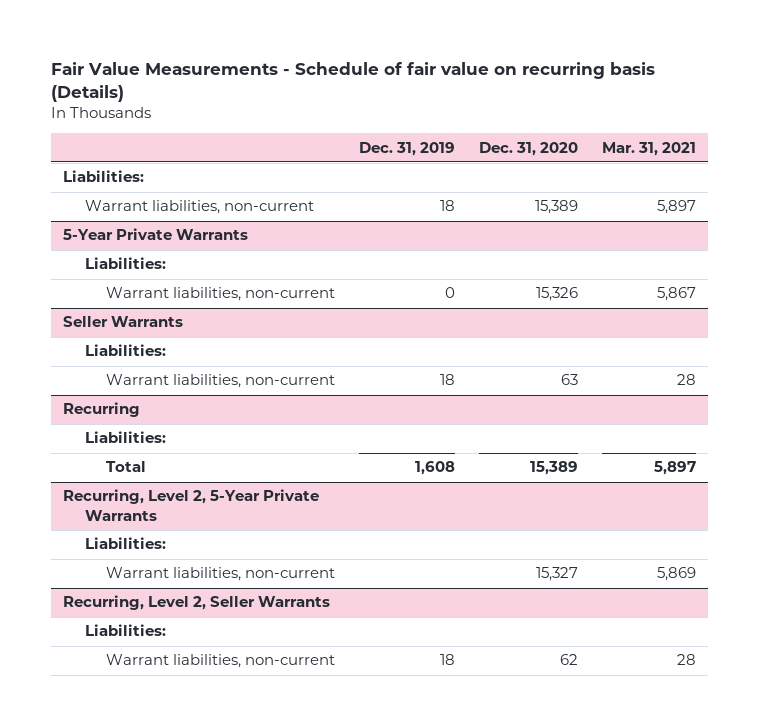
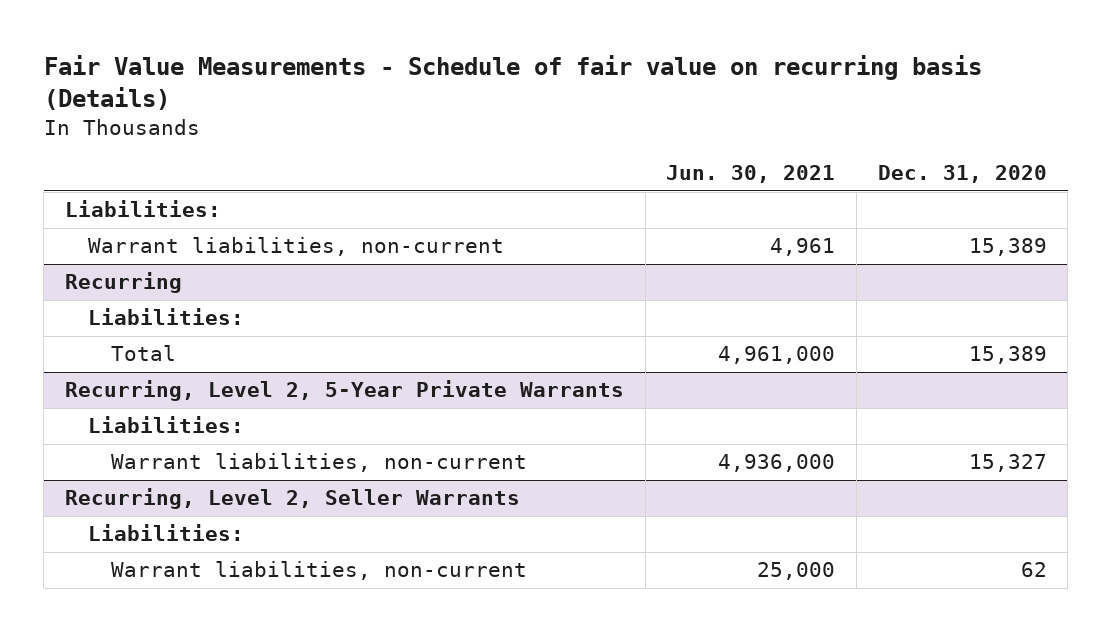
[359,141,456,156] Dec. 31, 2019 -> none
[601,141,696,156] Mar. 31, 2021 -> none
none -> [666,165,836,184] Jun. 30, 2021
[63,228,249,241] 5-Year Private Warrants -> none
[84,257,166,270] Liabilities: -> none
[106,287,336,302] Warrant liabilities, non-current -> none
[63,316,184,328] Seller Warrants -> none
[84,344,166,357] Liabilities: -> none
[106,374,336,389] Warrant liabilities, non-current -> none

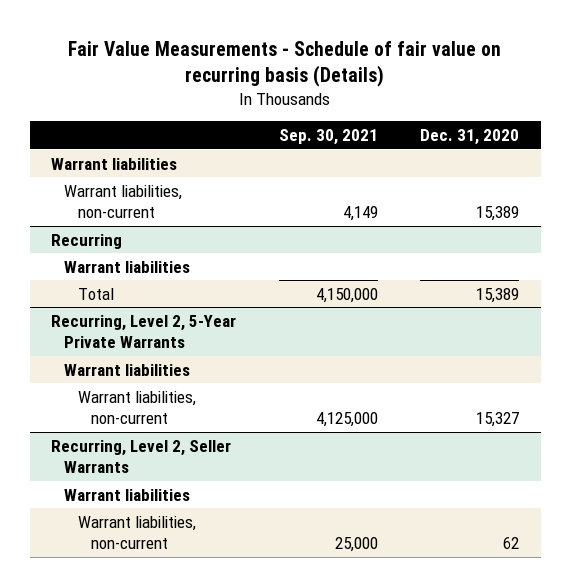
[666,165,836,184] Jun. 30, 2021 -> none
none -> [278,128,378,145] Sep. 30, 2021
[64,200,221,218] Liabilities: -> [51,157,178,170] Warrant liabilities
[87,308,244,326] Liabilities: -> [64,260,191,273] Warrant liabilities
[87,416,244,434] Liabilities: -> [64,363,191,376] Warrant liabilities
[87,524,244,542] Liabilities: -> [64,488,191,501] Warrant liabilities

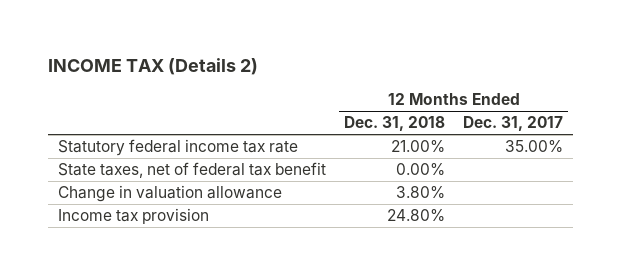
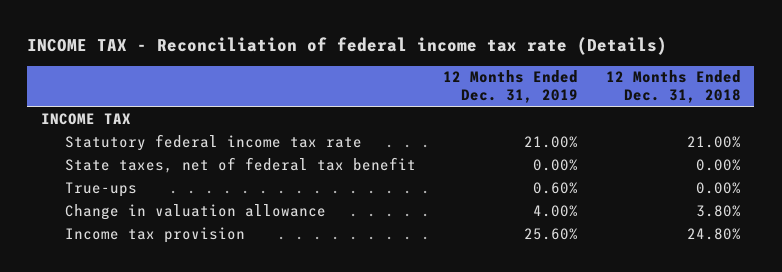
[48,58,259,76] INCOME TAX (Details 2) -> [27,36,668,55] INCOME TAX - Reconciliation of federal income tax rate (Details)
[463,116,564,132] Dec. 31, 2017 -> none
none -> [443,70,579,103] 12 Months Ended Dec. 31, 2019
none -> [41,112,132,125] INCOME TAX
none -> [64,181,137,197] True-ups

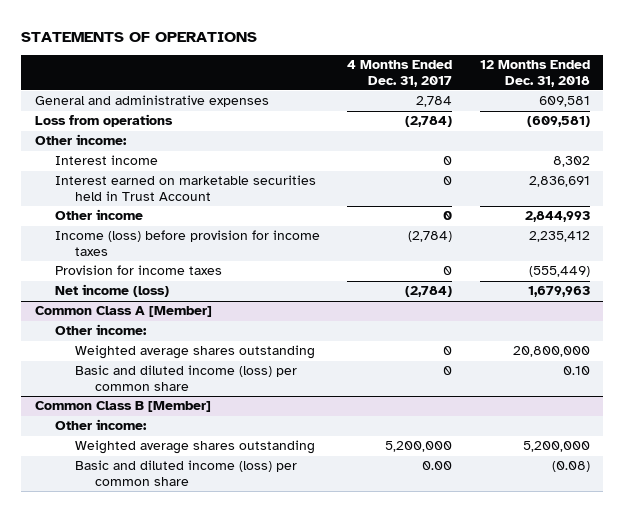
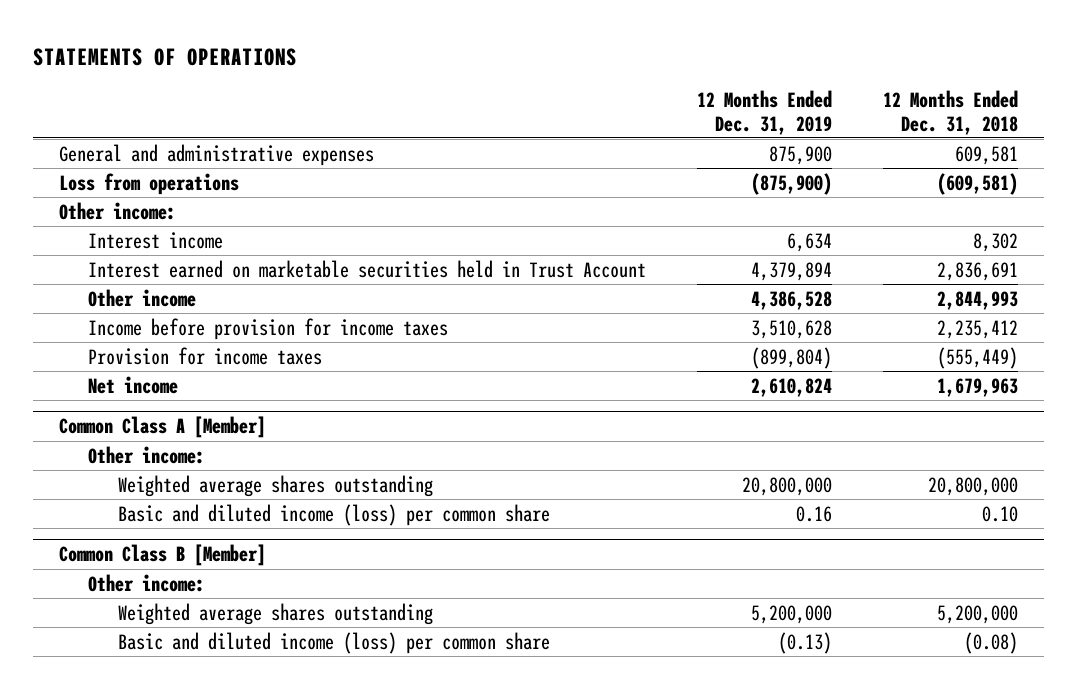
[347,60,453,87] 4 Months Ended Dec. 31, 2017 -> none
none -> [697,89,833,135] 12 Months Ended Dec. 31, 2019
[54,230,320,256] Income (loss) before provision for income taxes -> [88,317,449,340] Income before provision for income taxes
[54,284,169,298] Net income (loss) -> [88,375,179,394] Net income

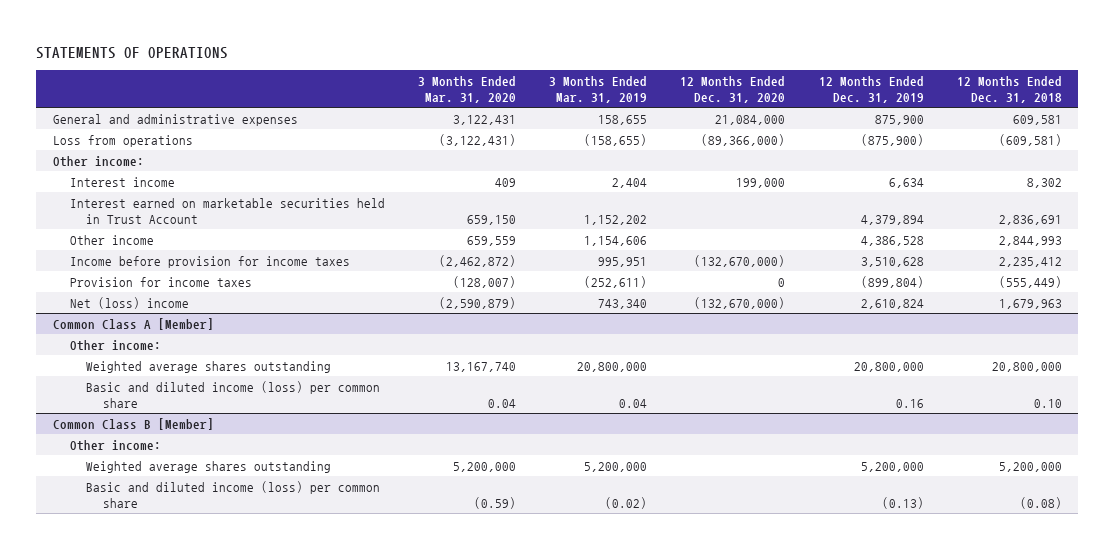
none -> [417,75,516,103] 3 Months Ended Mar. 31, 2020
none -> [549,75,648,103] 3 Months Ended Mar. 31, 2019
none -> [680,75,786,103] 12 Months Ended Dec. 31, 2020
[88,375,179,394] Net income -> [69,296,189,309] Net (loss) income

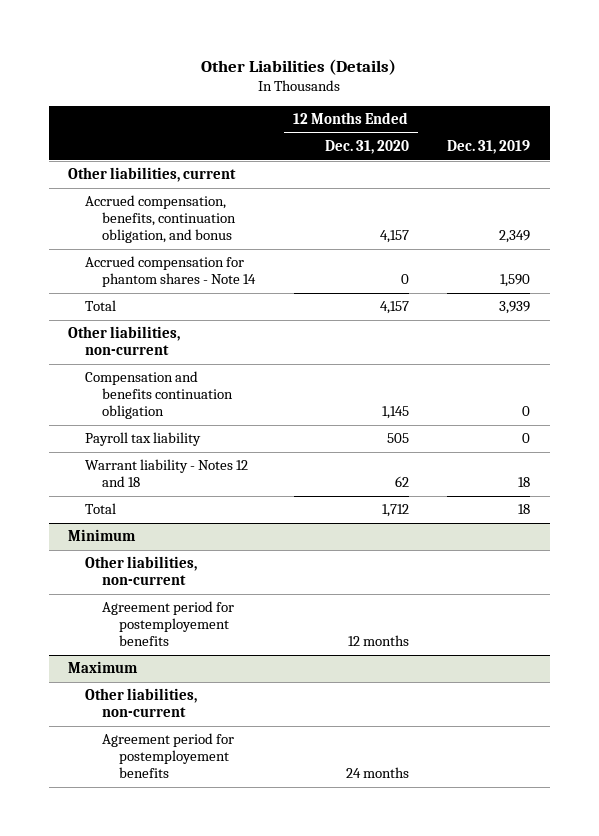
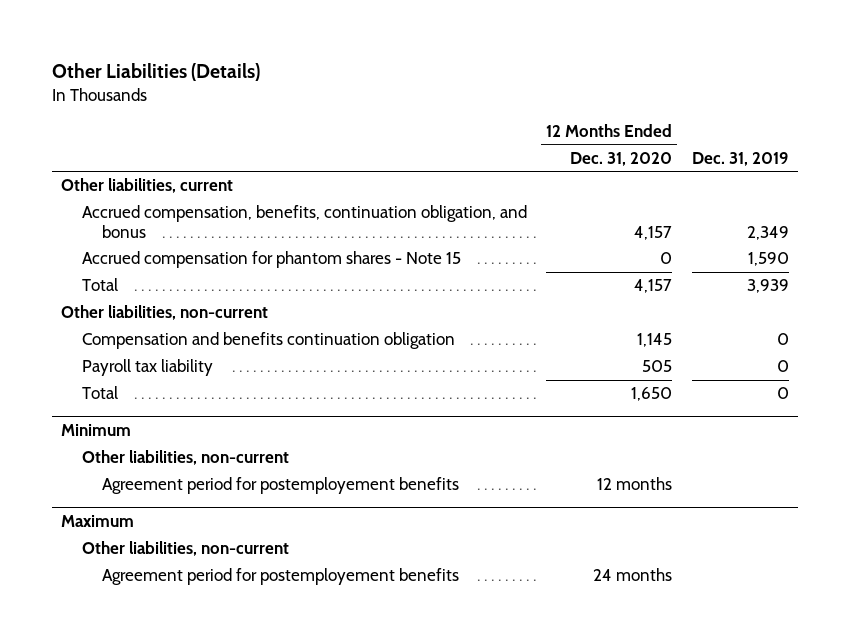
[85,256,256,288] Accrued compensation for phantom shares - Note 14 -> [81,251,461,269] Accrued compensation for phantom shares - Note 15
[85,459,249,488] Warrant liability - Notes 12 and 18 -> none
[381,504,409,518] 1,712 -> [631,387,673,402] 1,650
[518,504,531,515] 18 -> [776,387,789,400] 0

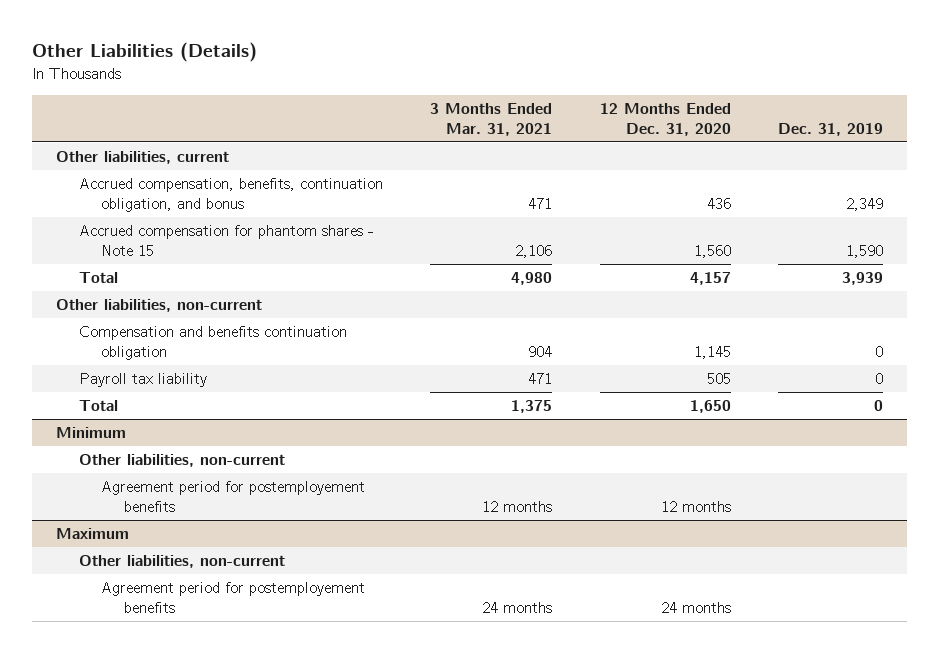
none -> [430,102,553,136] 3 Months Ended Mar. 31, 2021
[634,225,673,240] 4,157 -> [706,198,731,210] 436
[660,252,673,265] 0 -> [693,245,731,259] 1,560

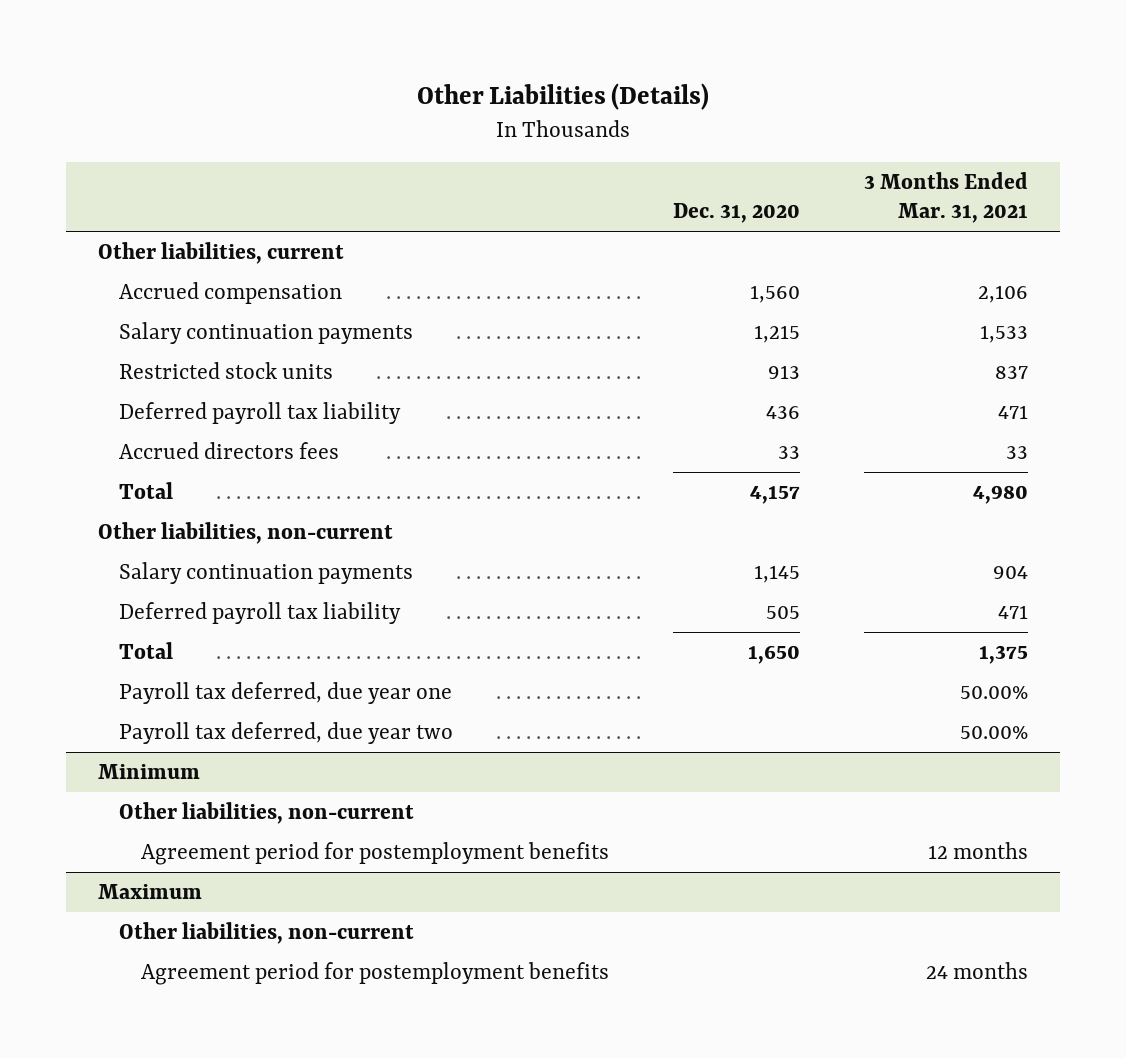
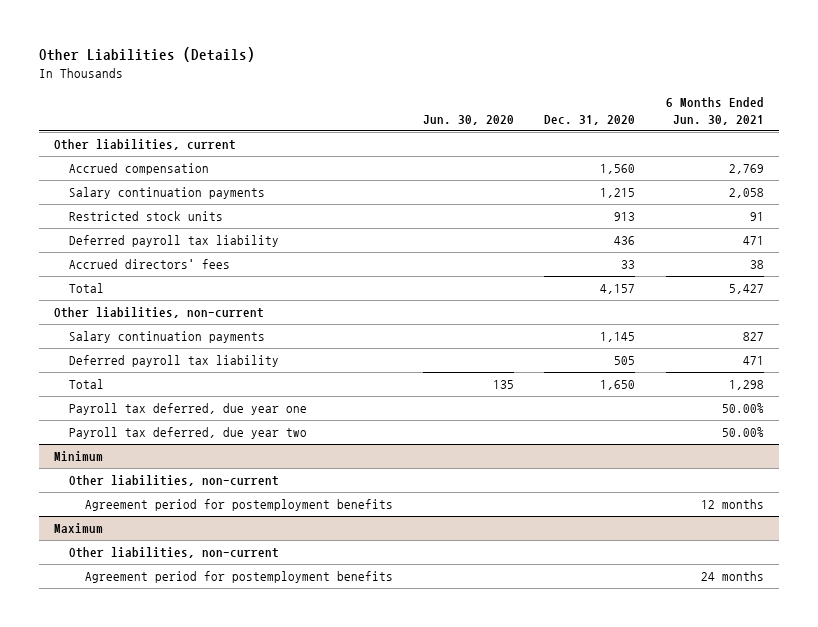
[863,172,1028,224] 3 Months Ended Mar. 31, 2021 -> none
none -> [423,114,515,125] Jun. 30, 2020
none -> [665,96,764,125] 6 Months Ended Jun. 30, 2021
[119,442,340,460] Accrued directors fees -> [69,259,231,270] Accrued directors' fees

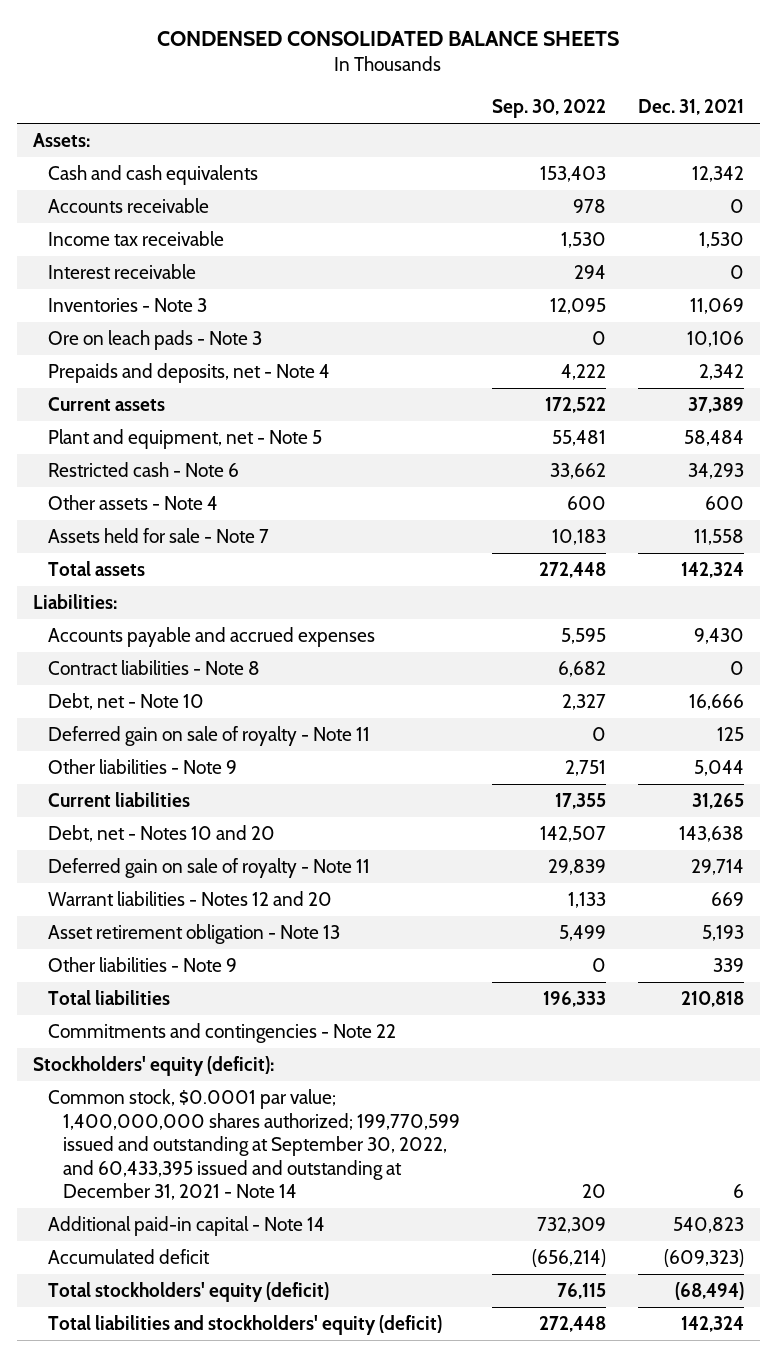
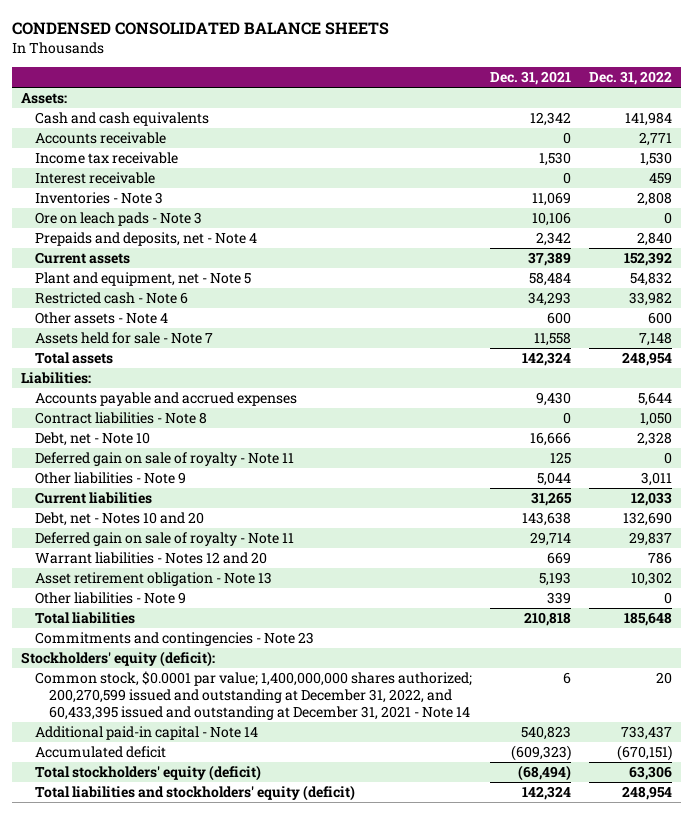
[491,99,606,119] Sep. 30, 2022 -> none
none -> [589,70,673,85] Dec. 31, 2022
[47,1023,396,1044] Commitments and contingencies - Note 22 -> [35,632,315,647] Commitments and contingencies - Note 23
[47,1089,460,1201] Common stock, $0.0001 par value; 1,400,000,000 shares authorized; 199,770,599 issued and outstanding at September 30, 2022, and 60,433,395 issued and outstanding at December 31, 2021 - Note 14 -> [35,671,473,720] Common stock, $0.0001 par value; 1,400,000,000 shares authorized; 200,270,599 issued and outstanding at December 31, 2022, and 60,433,395 issued and outstanding at December 31, 2021 - Note 14

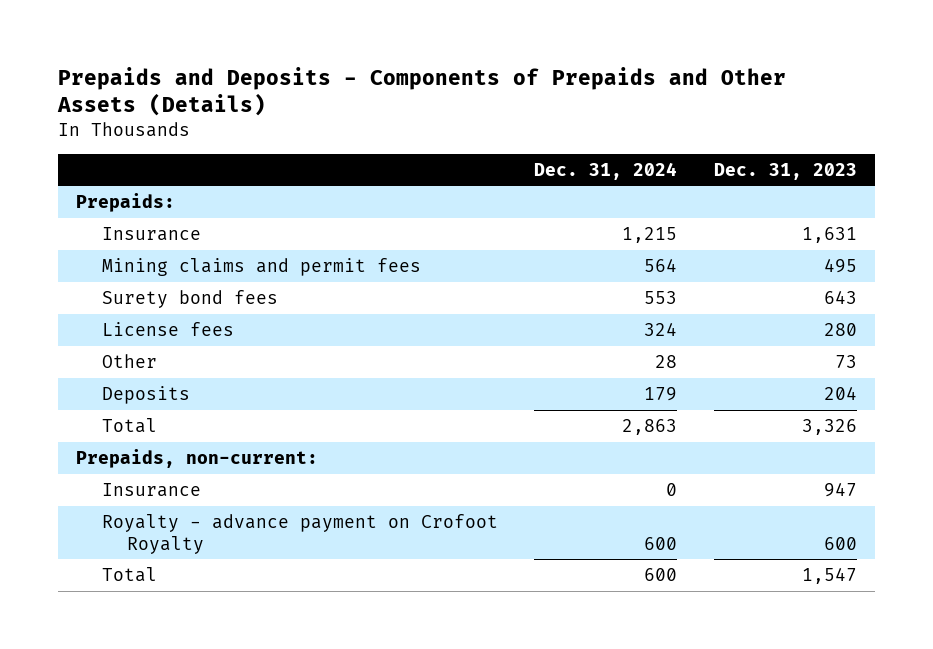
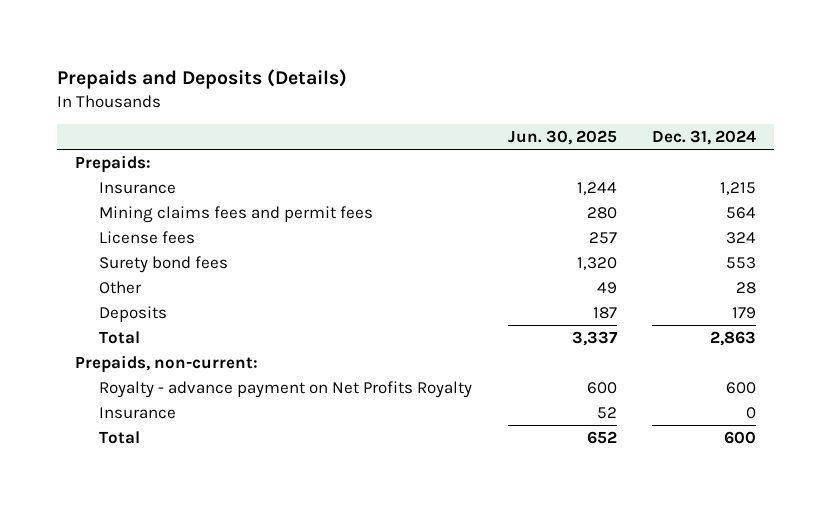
[56,66,786,117] Prepaids and Deposits - Components of Prepaids and Other Assets (Details) -> [57,68,348,89] Prepaids and Deposits (Details)
[713,162,857,180] Dec. 31, 2023 -> none
none -> [507,129,617,145] Jun. 30, 2025
[101,257,421,276] Mining claims and permit fees -> [98,206,373,224] Mining claims fees and permit fees
[101,289,278,308] Surety bond fees -> [98,256,228,274] Surety bond fees
none -> [98,381,472,399] Royalty - advance payment on Net Profits Royalty
[101,513,498,554] Royalty - advance payment on Crofoot Royalty -> none

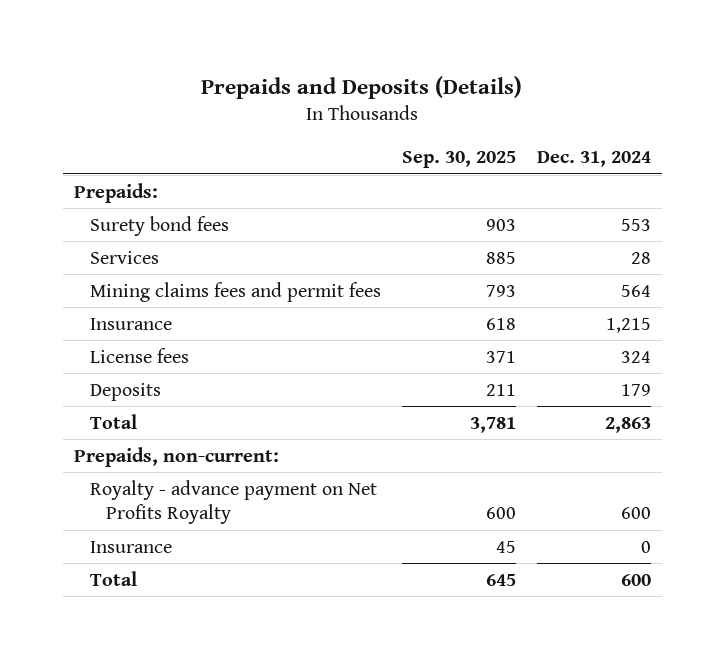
[507,129,617,145] Jun. 30, 2025 -> none
none -> [402,150,517,168] Sep. 30, 2025
[98,256,228,274] Surety bond fees -> [89,215,229,236] Surety bond fees
none -> [89,250,159,264] Services
[98,182,176,195] Insurance -> [89,317,172,330] Insurance
[98,281,142,295] Other -> none

